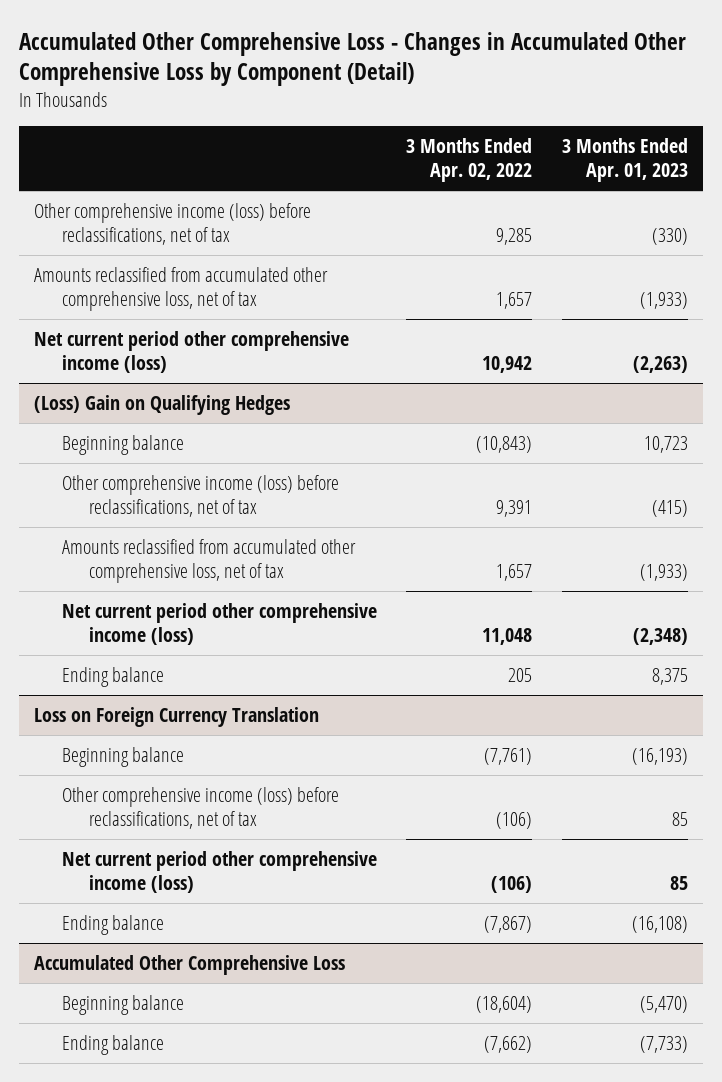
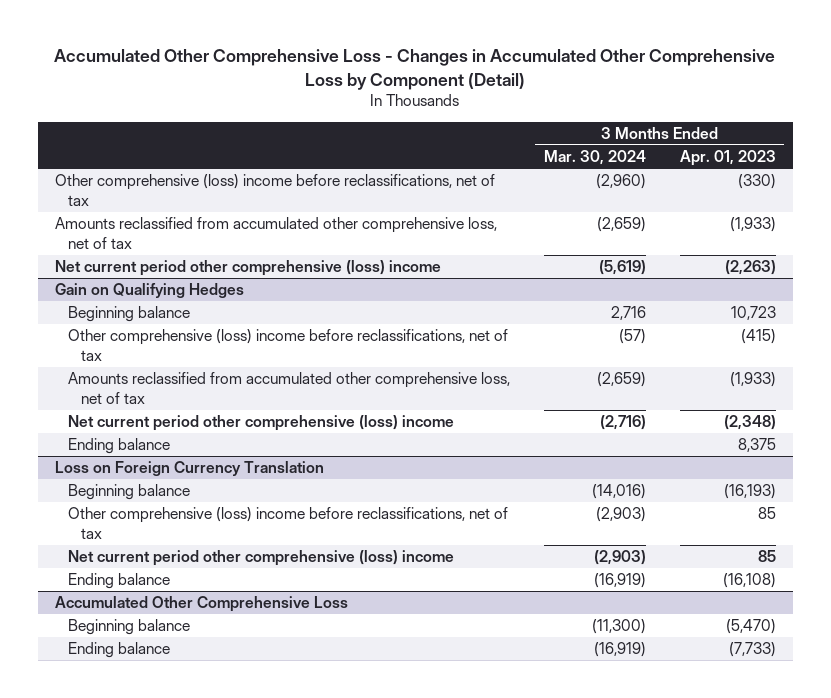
[406,137,533,183] 3 Months Ended Apr. 02, 2022 -> none
none -> [543,150,646,166] Mar. 30, 2024
[34,202,312,246] Other comprehensive income (loss) before reclassifications, net of tax -> [55,174,496,206] Other comprehensive (loss) income before reclassifications, net of tax
[34,330,350,374] Net current period other comprehensive income (loss) -> [55,260,442,277] Net current period other comprehensive (loss) income
[34,394,291,415] (Loss) Gain on Qualifying Hedges -> [55,283,245,299] Gain on Qualifying Hedges
[61,474,339,518] Other comprehensive income (loss) before reclassifications, net of tax -> [67,329,508,361] Other comprehensive (loss) income before reclassifications, net of tax
[61,602,377,646] Net current period other comprehensive income (loss) -> [67,415,454,432] Net current period other comprehensive (loss) income
[61,786,339,830] Other comprehensive income (loss) before reclassifications, net of tax -> [67,507,508,539] Other comprehensive (loss) income before reclassifications, net of tax
[61,850,377,894] Net current period other comprehensive income (loss) -> [67,550,454,567] Net current period other comprehensive (loss) income

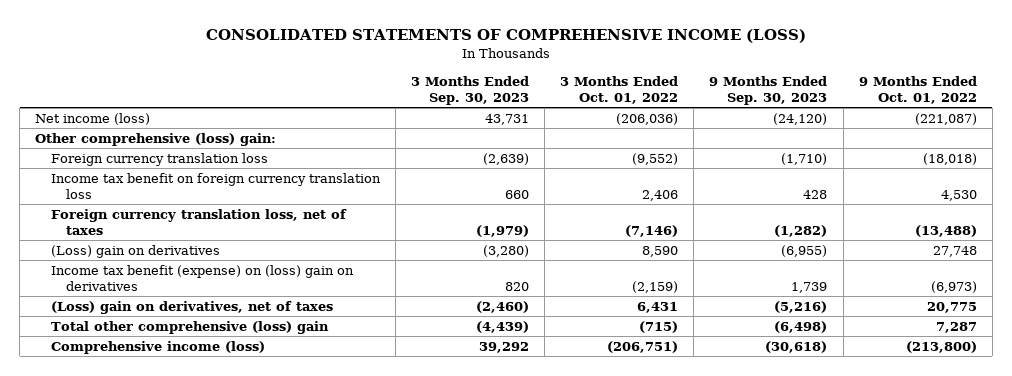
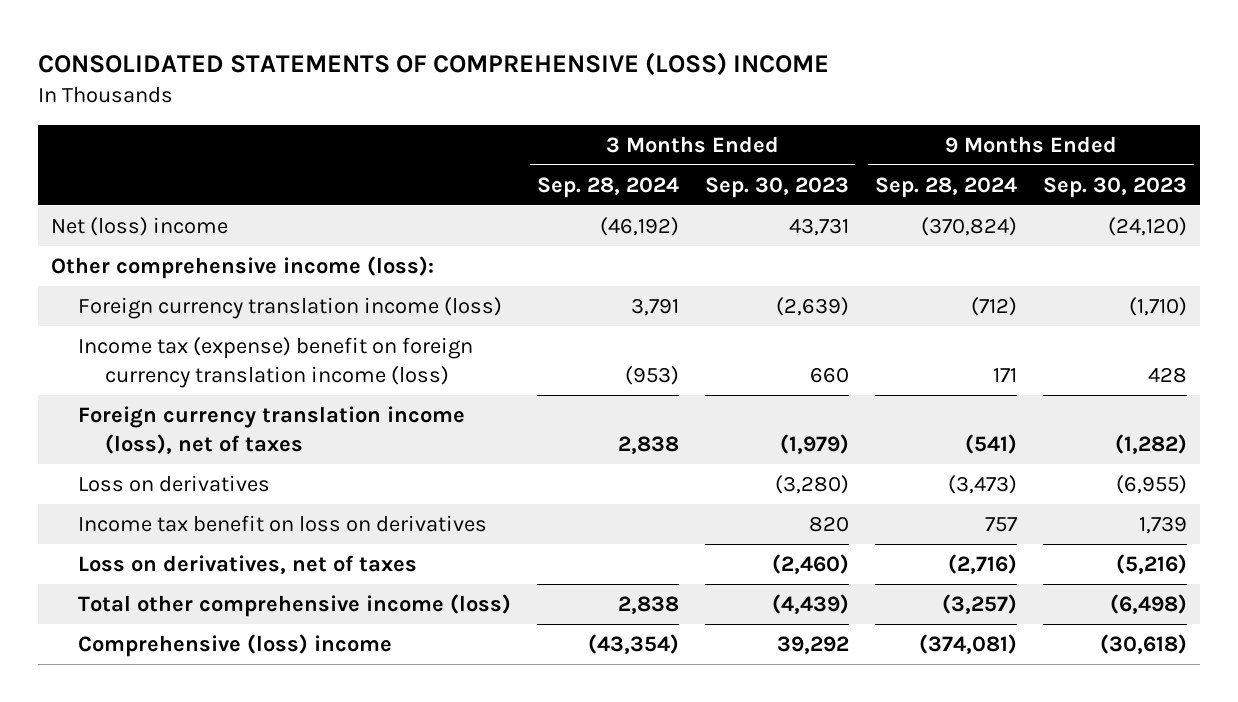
[205,28,806,43] CONSOLIDATED STATEMENTS OF COMPREHENSIVE INCOME (LOSS) -> [37,52,829,77] CONSOLIDATED STATEMENTS OF COMPREHENSIVE (LOSS) INCOME
[560,75,679,104] 3 Months Ended Oct. 01, 2022 -> none
[858,75,977,104] 9 Months Ended Oct. 01, 2022 -> none
none -> [536,176,679,198] Sep. 28, 2024
none -> [874,176,1017,198] Sep. 28, 2024
[35,112,151,125] Net income (loss) -> [51,217,229,237] Net (loss) income
[35,132,277,146] Other comprehensive (loss) gain: -> [51,256,435,280] Other comprehensive income (loss):
[50,152,268,166] Foreign currency translation loss -> [77,297,502,320] Foreign currency translation income (loss)
[50,172,381,200] Income tax benefit on foreign currency translation loss -> [77,337,473,388] Income tax (expense) benefit on foreign currency translation income (loss)
[50,208,347,236] Foreign currency translation loss, net of taxes -> [77,406,465,454] Foreign currency translation income (loss), net of taxes
[50,244,220,258] (Loss) gain on derivatives -> [77,475,270,493] Loss on derivatives
[50,264,354,292] Income tax benefit (expense) on (loss) gain on derivatives -> [77,515,487,533] Income tax benefit on loss on derivatives
[50,300,333,314] (Loss) gain on derivatives, net of taxes -> [77,555,417,575] Loss on derivatives, net of taxes
[50,320,329,334] Total other comprehensive (loss) gain -> [77,594,511,618] Total other comprehensive income (loss)
[50,340,265,354] Comprehensive income (loss) -> [77,634,392,658] Comprehensive (loss) income

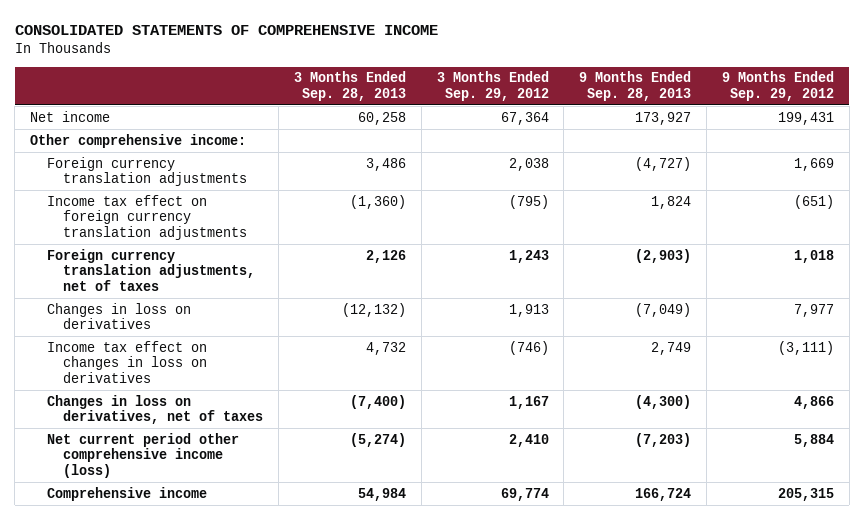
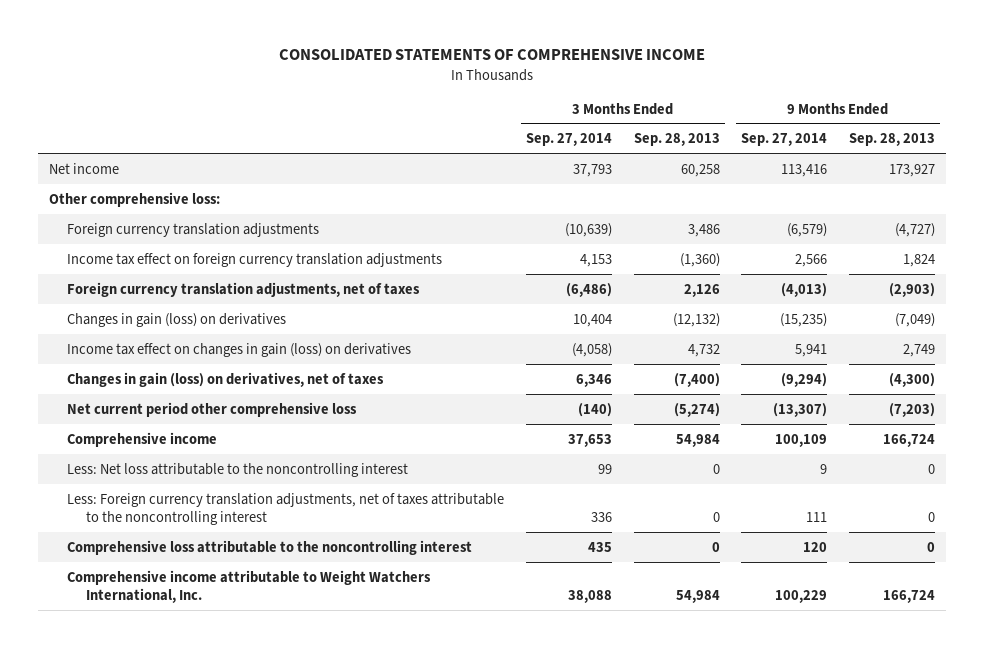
[436,71,549,101] 3 Months Ended Sep. 29, 2012 -> none
[722,71,835,101] 9 Months Ended Sep. 29, 2012 -> none
none -> [526,133,613,147] Sep. 27, 2014
none -> [741,133,828,147] Sep. 27, 2014
[30,133,247,148] Other comprehensive income: -> [48,191,220,207] Other comprehensive loss:
[46,302,191,330] Changes in loss on derivatives -> [67,312,287,327] Changes in gain (loss) on derivatives
[46,340,207,383] Income tax effect on changes in loss on derivatives -> [67,342,412,357] Income tax effect on changes in gain (loss) on derivatives
[46,394,263,425] Changes in loss on derivatives, net of taxes -> [67,371,385,387] Changes in gain (loss) on derivatives, net of taxes
[46,432,239,478] Net current period other comprehensive income (loss) -> [67,401,358,417] Net current period other comprehensive loss
none -> [67,462,409,477] Less: Net loss attributable to the noncontrolling interest
none -> [67,492,505,525] Less: Foreign currency translation adjustments, net of taxes attributable to the noncontrolling interest
none -> [67,539,473,555] Comprehensive loss attributable to the noncontrolling interest
none -> [67,569,432,603] Comprehensive income attributable to Weight Watchers International, Inc.

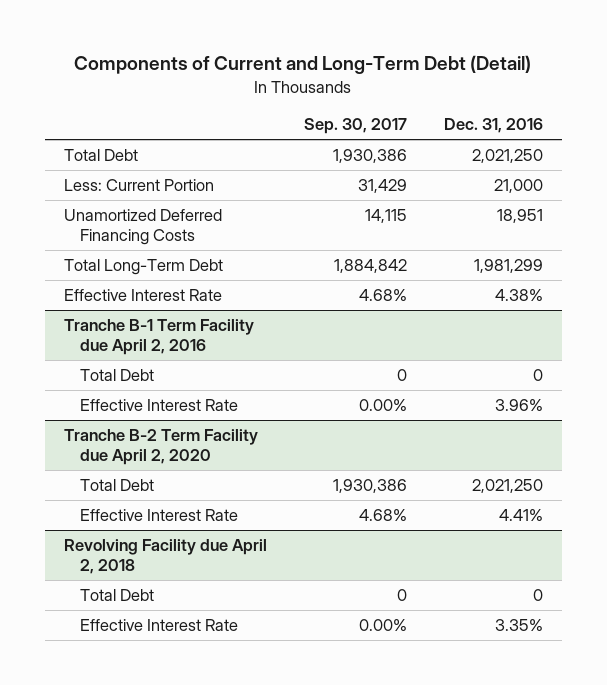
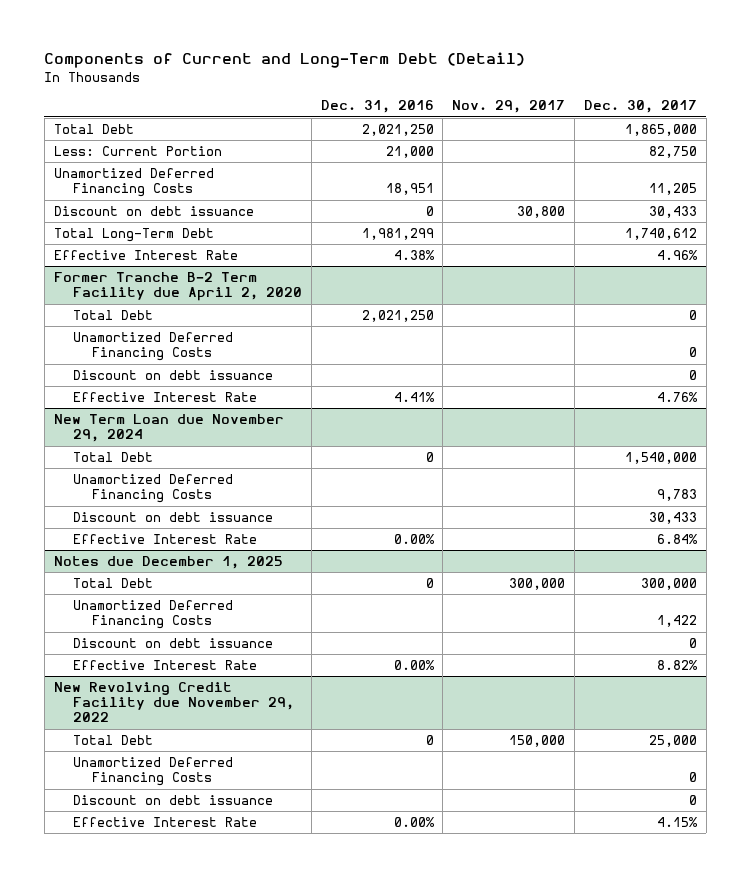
[303,118,407,135] Sep. 30, 2017 -> none
none -> [452,100,566,114] Nov. 29, 2017
none -> [584,100,698,114] Dec. 30, 2017
none -> [53,206,254,217] Discount on debt issuance
[63,319,254,356] Tranche B-1 Term Facility due April 2, 2016 -> none
[80,369,155,382] Total Debt -> none
[80,399,239,412] Effective Interest Rate -> none
[63,429,258,466] Tranche B-2 Term Facility due April 2, 2020 -> [53,272,302,302] Former Tranche B-2 Term Facility due April 2, 2020
none -> [72,332,233,362] Unamortized Deferred Financing Costs
none -> [72,370,273,381] Discount on debt issuance
[63,539,267,575] Revolving Facility due April 2, 2018 -> none
none -> [53,414,284,443] New Term Loan due November 29, 2024
none -> [72,474,233,504] Unamortized Deferred Financing Costs
none -> [72,512,273,523] Discount on debt issuance
[495,619,544,632] 3.35% -> [393,534,435,545] 0.00%
none -> [53,556,283,570] Notes due December 1, 2025
none -> [72,578,153,589] Total Debt
none -> [72,600,233,630] Unamortized Deferred Financing Costs
none -> [72,638,273,649] Discount on debt issuance
none -> [72,660,257,671] Effective Interest Rate
none -> [53,682,294,723] New Revolving Credit Facility due November 29, 2022
none -> [72,735,153,746] Total Debt
none -> [72,757,233,787] Unamortized Deferred Financing Costs
none -> [72,795,273,806] Discount on debt issuance
none -> [72,817,257,828] Effective Interest Rate

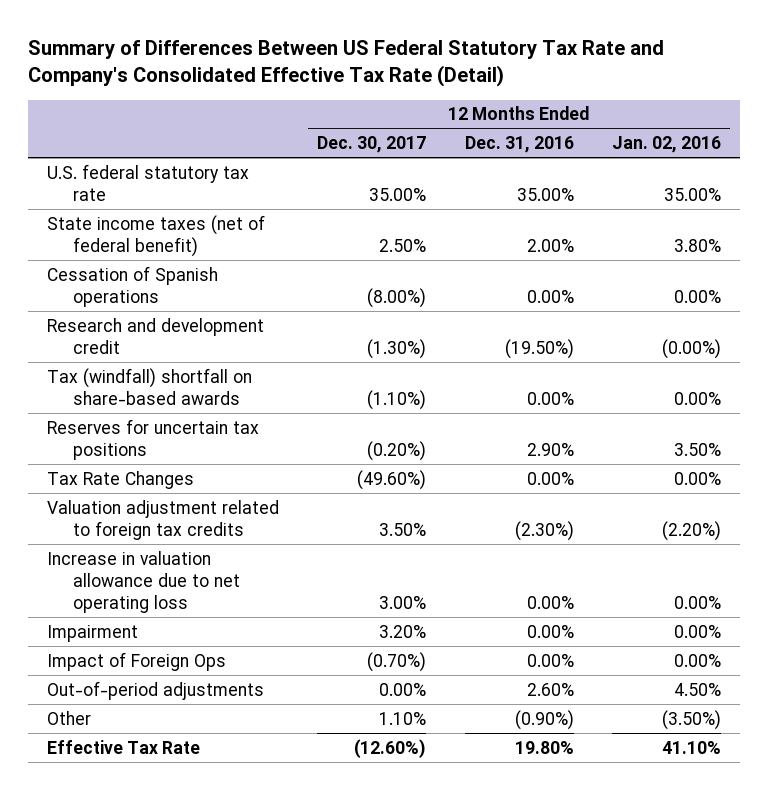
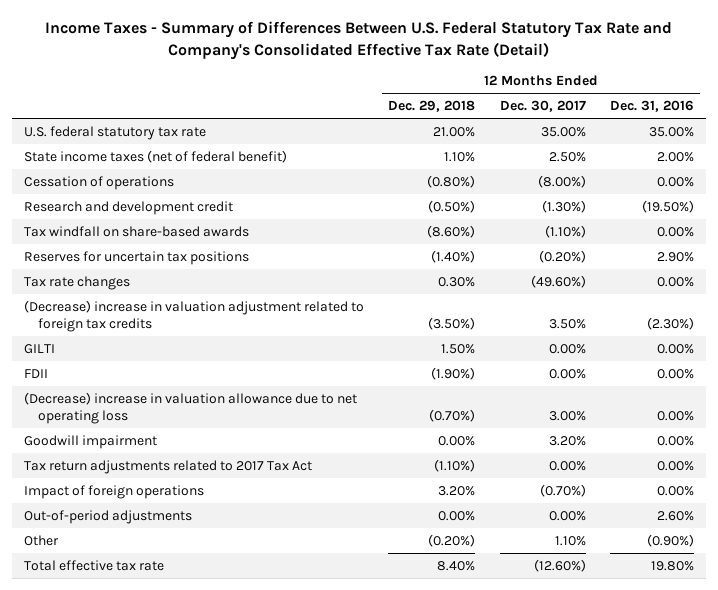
[28,40,665,88] Summary of Differences Between US Federal Statutory Tax Rate and Company's Consolidated Effective Tax Rate (Detail) -> [45,21,673,60] Income Taxes - Summary of Differences Between U.S. Federal Statutory Tax Rate and Company's Consolidated Effective Tax Rate (Detail)
[611,136,721,154] Jan. 02, 2016 -> none
none -> [388,100,476,113] Dec. 29, 2018
[47,265,219,307] Cessation of Spanish operations -> [24,175,175,190] Cessation of operations
[47,367,253,405] Tax (windfall) shortfall on share-based awards -> [24,225,250,237] Tax windfall on share-based awards
[47,470,195,489] Tax Rate Changes -> [24,275,131,290] Tax rate changes
[47,499,280,540] Valuation adjustment related to foreign tax credits -> [24,299,365,333] (Decrease) increase in valuation adjustment related to foreign tax credits
none -> [24,343,56,354] GILTI
none -> [24,368,49,378] FDII
[47,550,241,613] Increase in valuation allowance due to net operating loss -> [24,391,358,425] (Decrease) increase in valuation allowance due to net operating loss
[47,624,139,642] Impairment -> [24,434,158,449] Goodwill impairment
none -> [24,459,313,474] Tax return adjustments related to 2017 Tax Act
[47,651,227,671] Impact of Foreign Ops -> [24,484,205,499] Impact of foreign operations
[47,739,201,754] Effective Tax Rate -> [24,559,165,571] Total effective tax rate

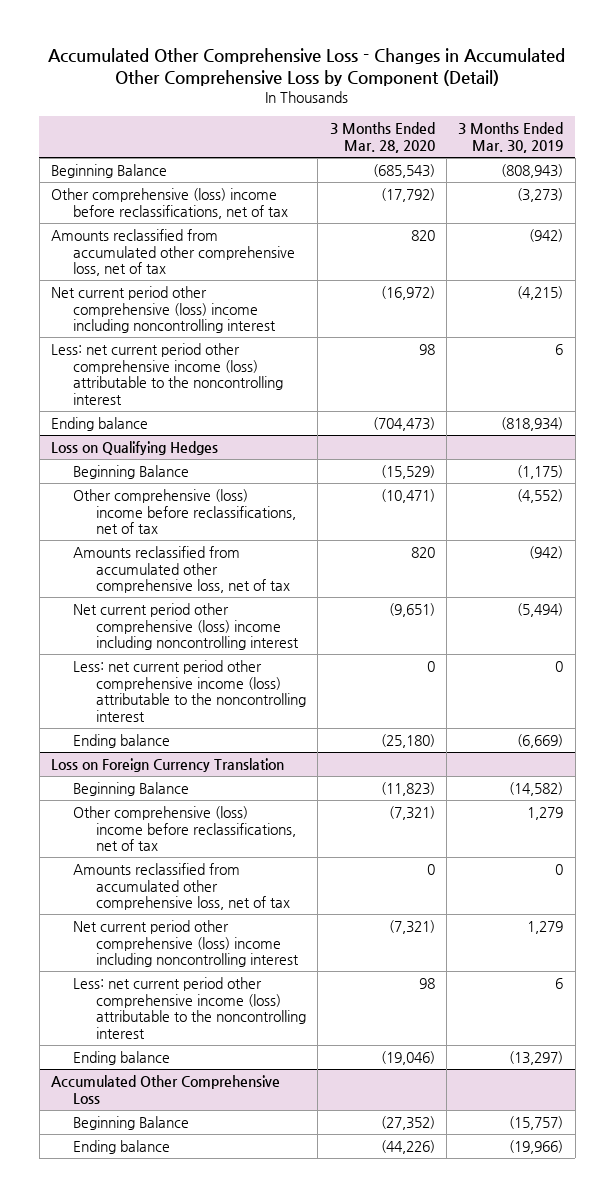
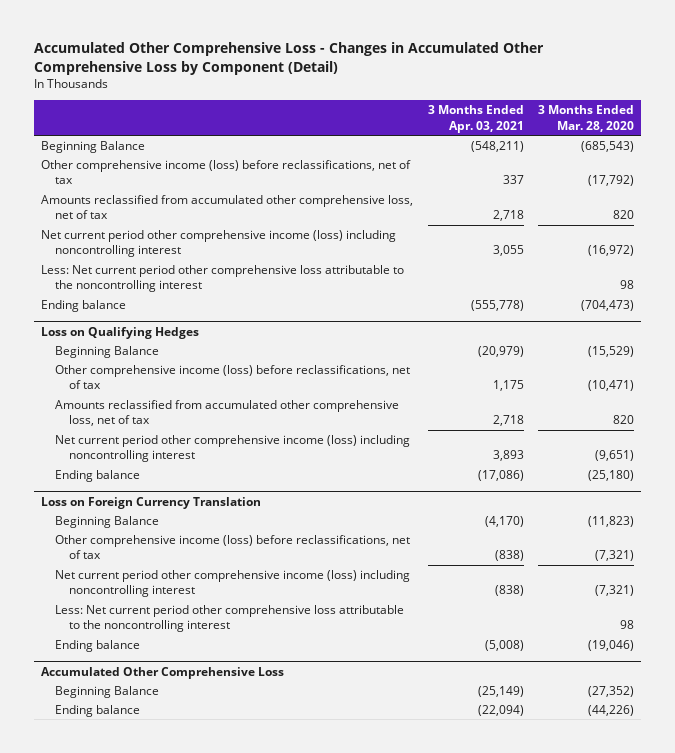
[458,122,564,153] 3 Months Ended Mar. 30, 2019 -> none
none -> [427,105,524,133] 3 Months Ended Apr. 03, 2021
[51,187,289,219] Other comprehensive (loss) income before reclassifications, net of tax -> [41,159,412,185] Other comprehensive income (loss) before reclassifications, net of tax
[51,285,277,334] Net current period other comprehensive (loss) income including noncontrolling interest -> [41,229,397,258] Net current period other comprehensive income (loss) including noncontrolling interest
[51,342,284,405] Less: net current period other comprehensive income (loss) attributable to the noncontrolling interest -> [41,264,405,293] Less: Net current period other comprehensive loss attributable to the noncontrolling interest
[73,488,296,535] Other comprehensive (loss) income before reclassifications, net of tax -> [55,364,411,390] Other comprehensive income (loss) before reclassifications, net of tax
[73,659,306,722] Less: net current period other comprehensive income (loss) attributable to the noncontrolling interest -> none
[73,602,299,651] Net current period other comprehensive (loss) income including noncontrolling interest -> [55,434,411,463] Net current period other comprehensive income (loss) including noncontrolling interest
[73,862,290,911] Amounts reclassified from accumulated other comprehensive loss, net of tax -> none
[73,805,296,852] Other comprehensive (loss) income before reclassifications, net of tax -> [55,534,411,560] Other comprehensive income (loss) before reclassifications, net of tax
[73,919,299,968] Net current period other comprehensive (loss) income including noncontrolling interest -> [55,569,411,598] Net current period other comprehensive income (loss) including noncontrolling interest
[73,976,306,1039] Less: net current period other comprehensive income (loss) attributable to the noncontrolling interest -> [55,604,405,633] Less: Net current period other comprehensive loss attributable to the noncontrolling interest

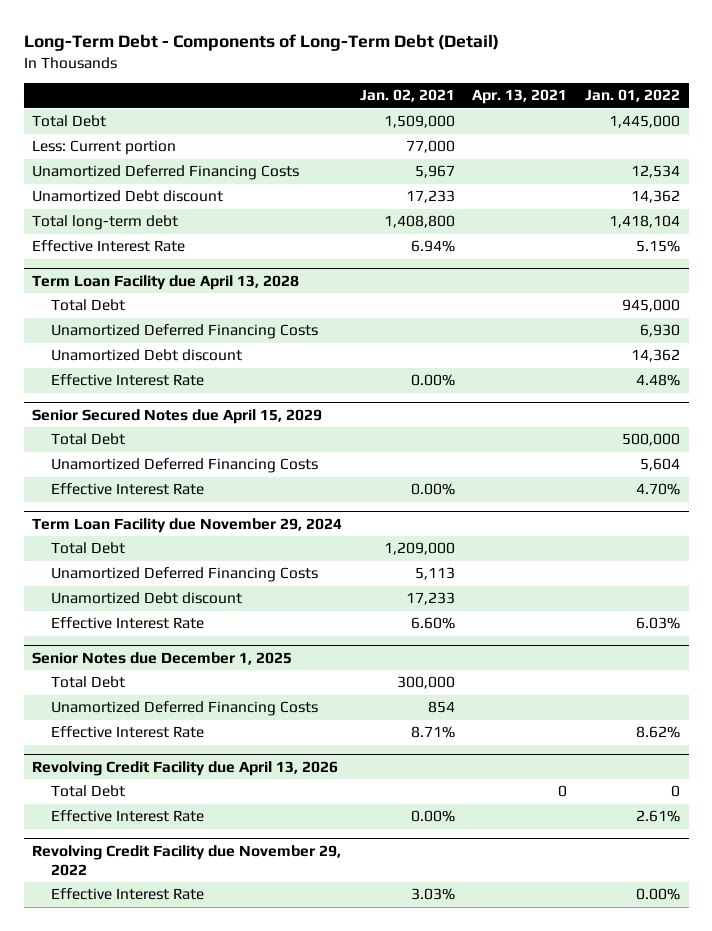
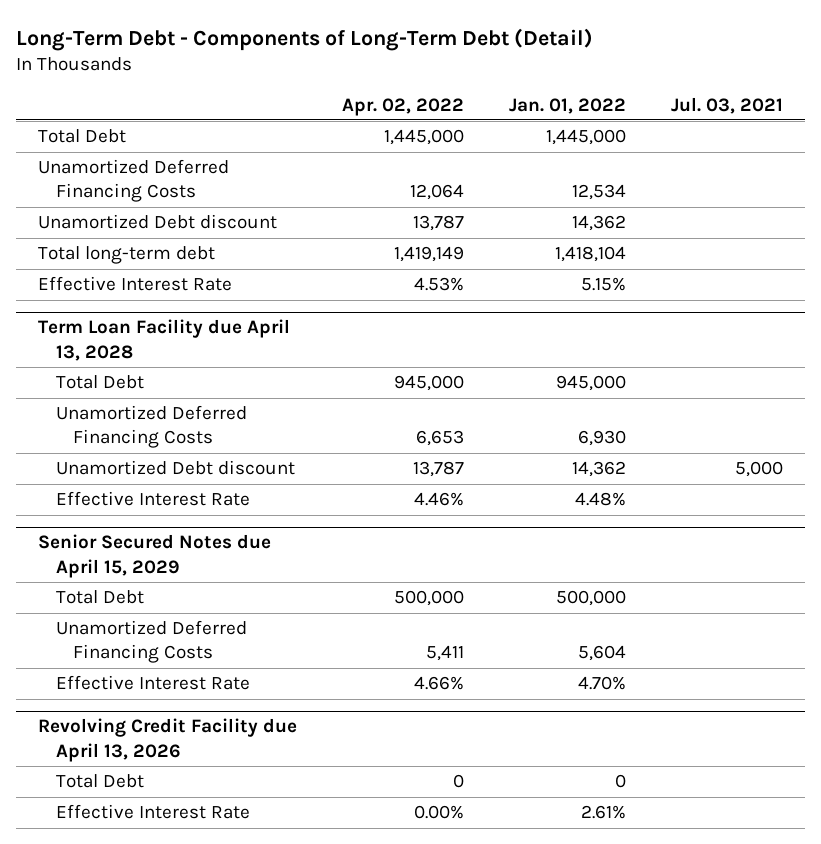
[359,89,455,103] Jan. 02, 2021 -> none
[472,89,568,105] Apr. 13, 2021 -> none
none -> [341,97,464,116] Apr. 02, 2022
none -> [670,96,783,114] Jul. 03, 2021
[32,140,177,156] Less: Current portion -> none
[32,517,343,533] Term Loan Facility due November 29, 2024 -> none
[51,542,126,555] Total Debt -> none
[51,567,319,583] Unamortized Deferred Financing Costs -> none
[51,592,243,605] Unamortized Debt discount -> none
[51,617,205,630] Effective Interest Rate -> none
[32,651,293,665] Senior Notes due December 1, 2025 -> none
[51,676,126,689] Total Debt -> none
[51,701,319,717] Unamortized Deferred Financing Costs -> none
[51,726,205,739] Effective Interest Rate -> none
[32,844,342,876] Revolving Credit Facility due November 29, 2022 -> none
[51,888,205,901] Effective Interest Rate -> none

